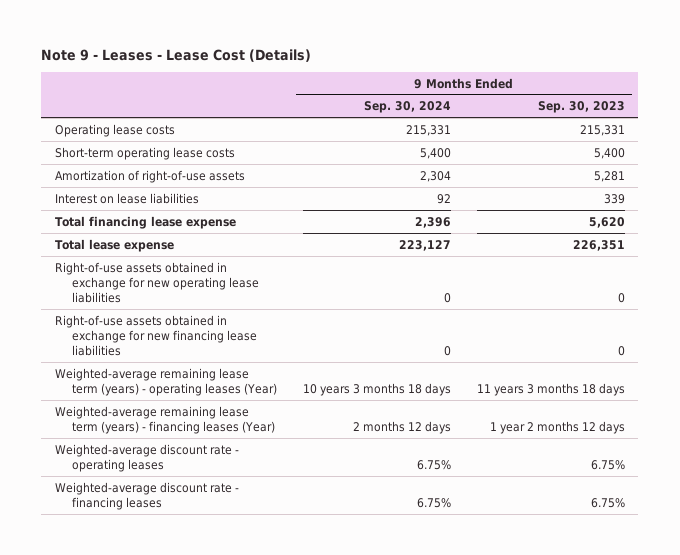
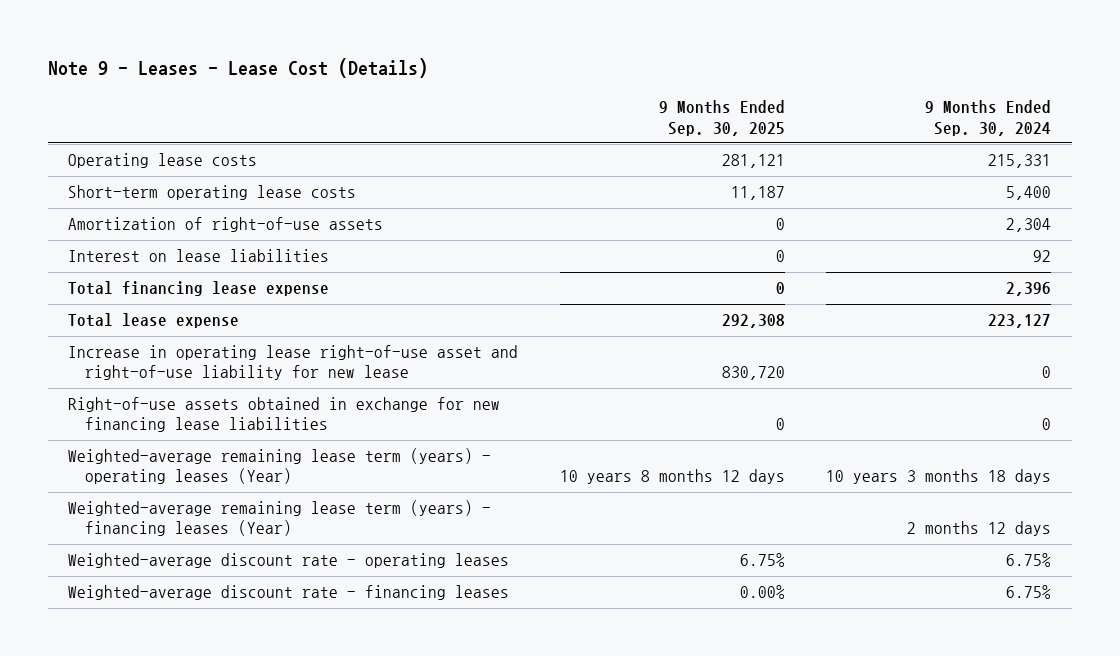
[538,101,626,114] Sep. 30, 2023 -> none
none -> [658,100,785,136] 9 Months Ended Sep. 30, 2025
[54,261,259,304] Right-of-use assets obtained in exchange for new operating lease liabilities -> [68,345,519,381] Increase in operating lease right-of-use asset and right-of-use liability for new lease

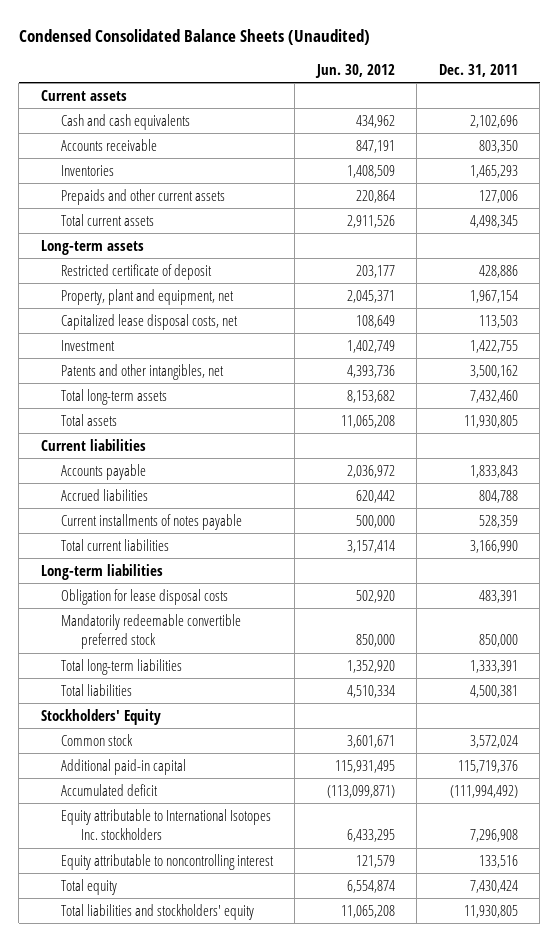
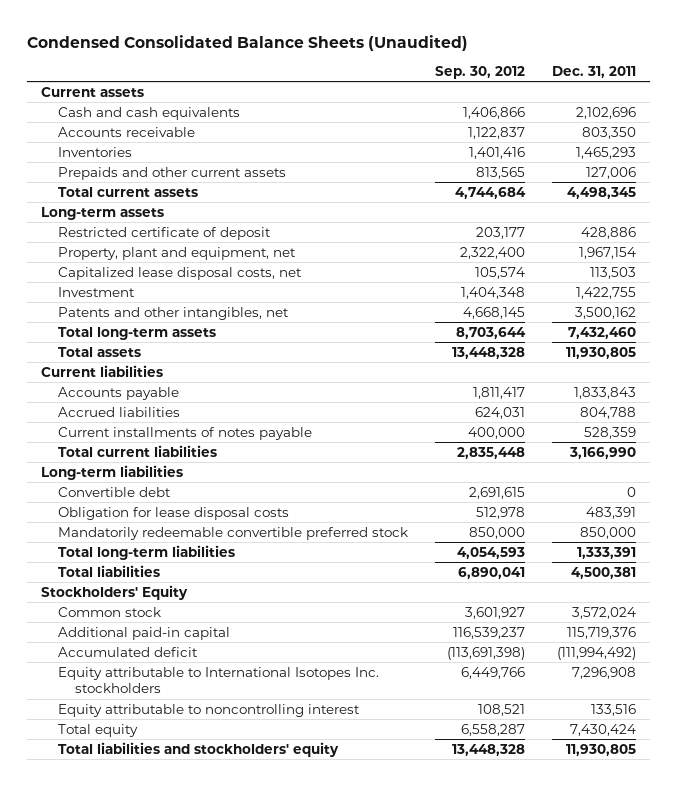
[314,63,395,78] Jun. 30, 2012 -> none
none -> [435,65,526,79] Sep. 30, 2012
none -> [57,486,171,497] Convertible debt

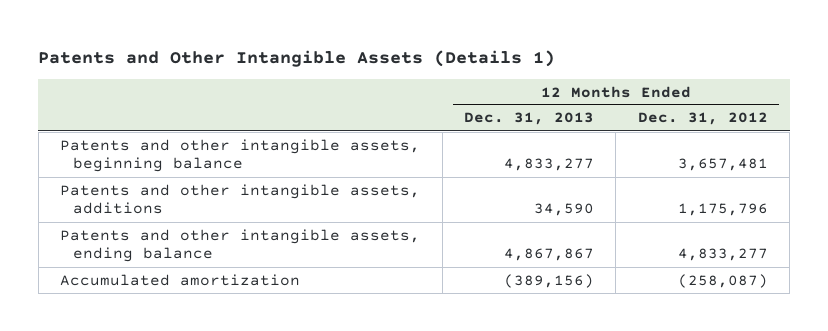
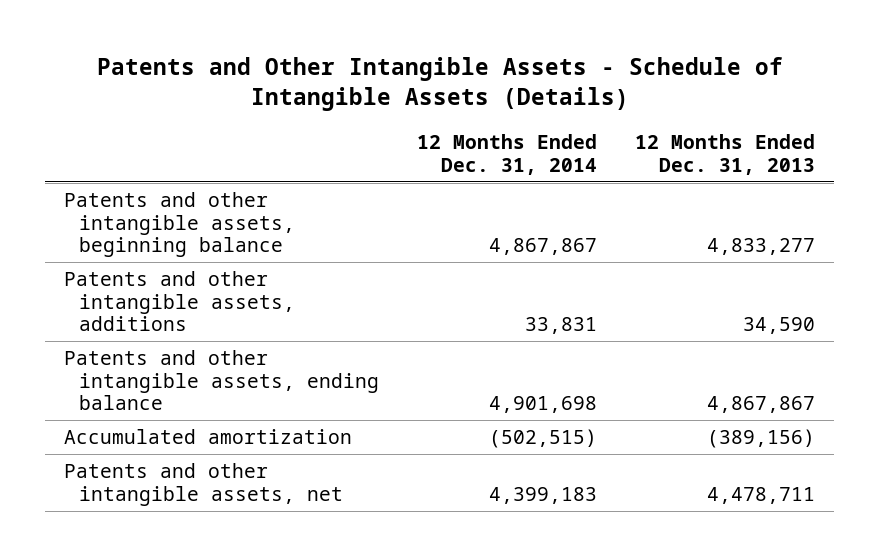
[38,50,556,68] Patents and Other Intangible Assets (Details 1) -> [96,57,783,112] Patents and Other Intangible Assets - Schedule of Intangible Assets (Details)
[637,112,768,126] Dec. 31, 2012 -> none
none -> [416,133,597,175] 12 Months Ended Dec. 31, 2014
none -> [64,462,343,506] Patents and other intangible assets, net

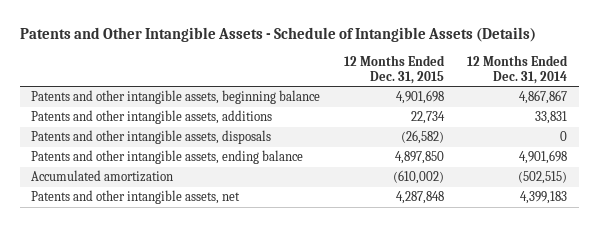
[634,133,815,175] 12 Months Ended Dec. 31, 2013 -> none
none -> [343,54,445,84] 12 Months Ended Dec. 31, 2015
none -> [31,130,272,145] Patents and other intangible assets, disposals

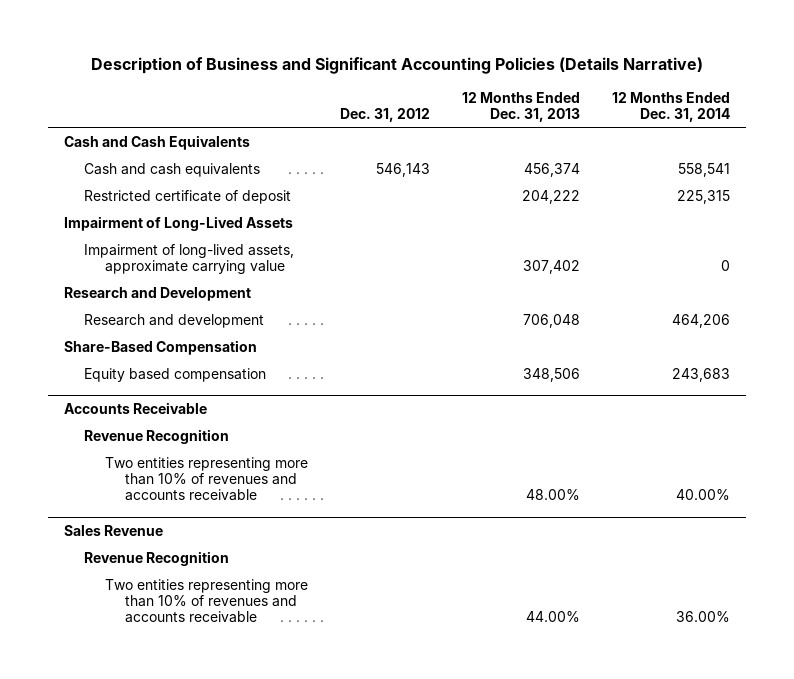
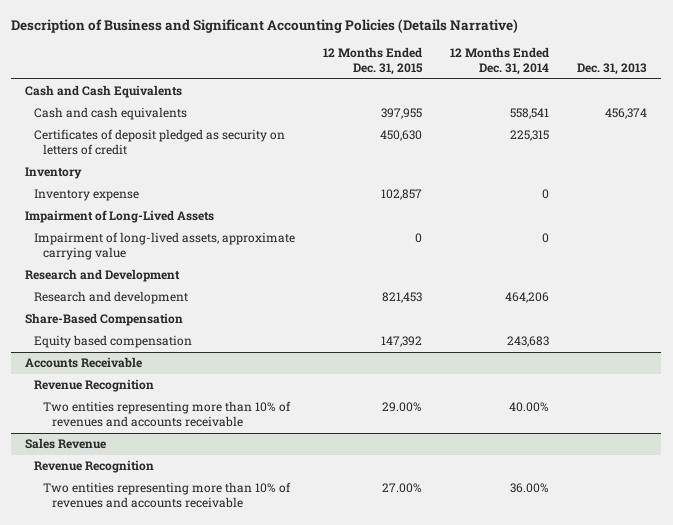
[339,107,430,122] Dec. 31, 2012 -> none
[461,91,580,122] 12 Months Ended Dec. 31, 2013 -> none
none -> [323,47,424,75] 12 Months Ended Dec. 31, 2015
none -> [577,62,648,75] Dec. 31, 2013
[84,189,292,204] Restricted certificate of deposit -> [34,129,286,155] Certificates of deposit pledged as security on letters of credit
none -> [25,167,83,180] Inventory
none -> [34,189,140,202] Inventory expense

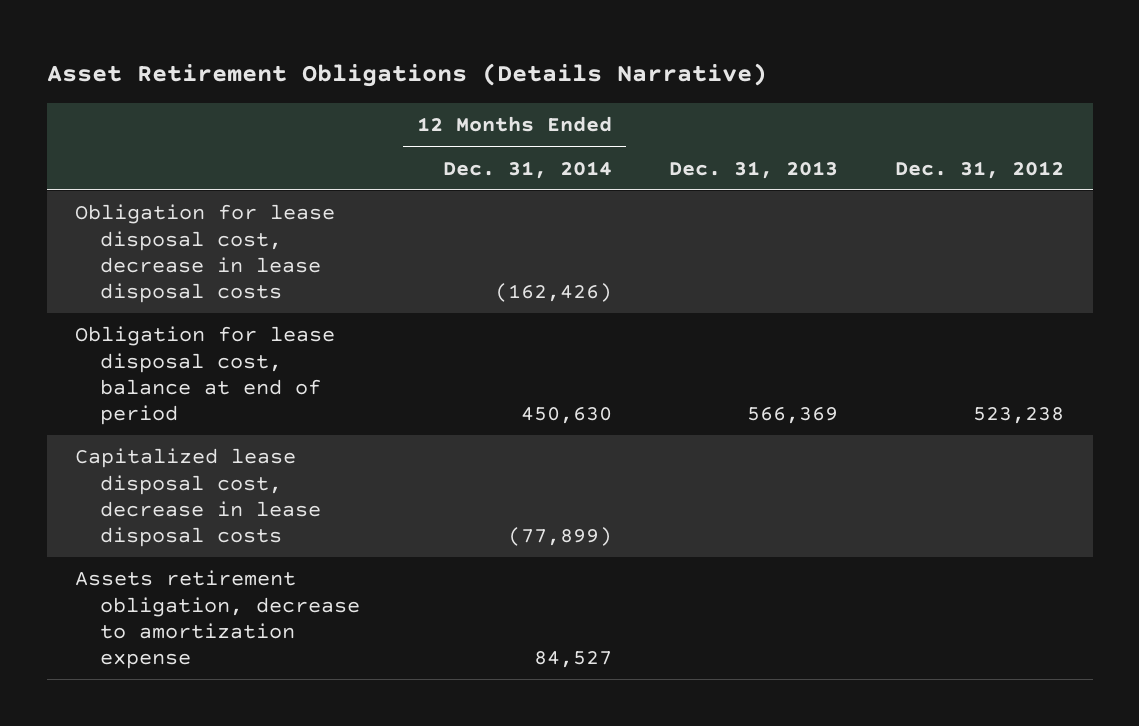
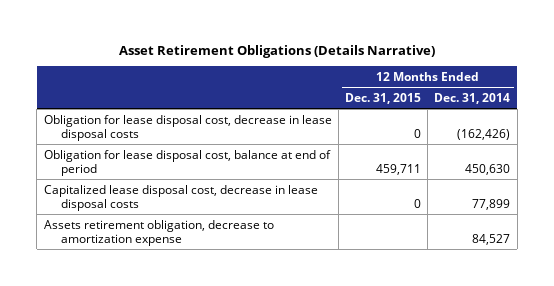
[669,160,839,179] Dec. 31, 2013 -> none
[895,160,1065,179] Dec. 31, 2012 -> none
none -> [345,92,422,104] Dec. 31, 2015
[508,527,613,547] (77,899) -> [472,198,511,210] 77,899

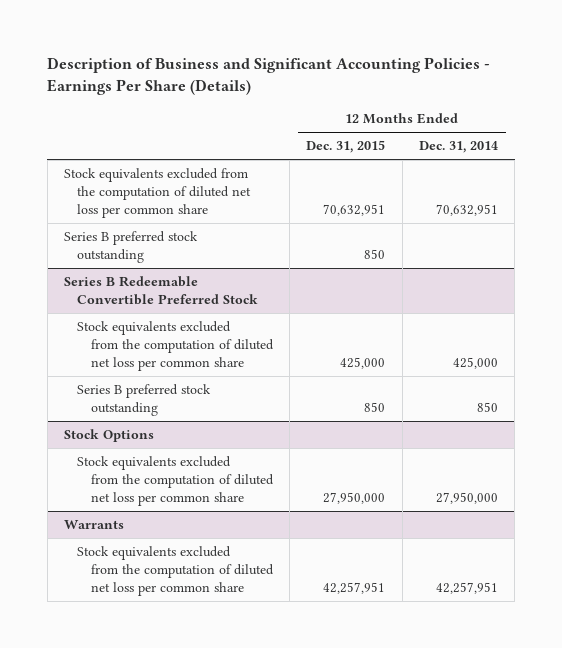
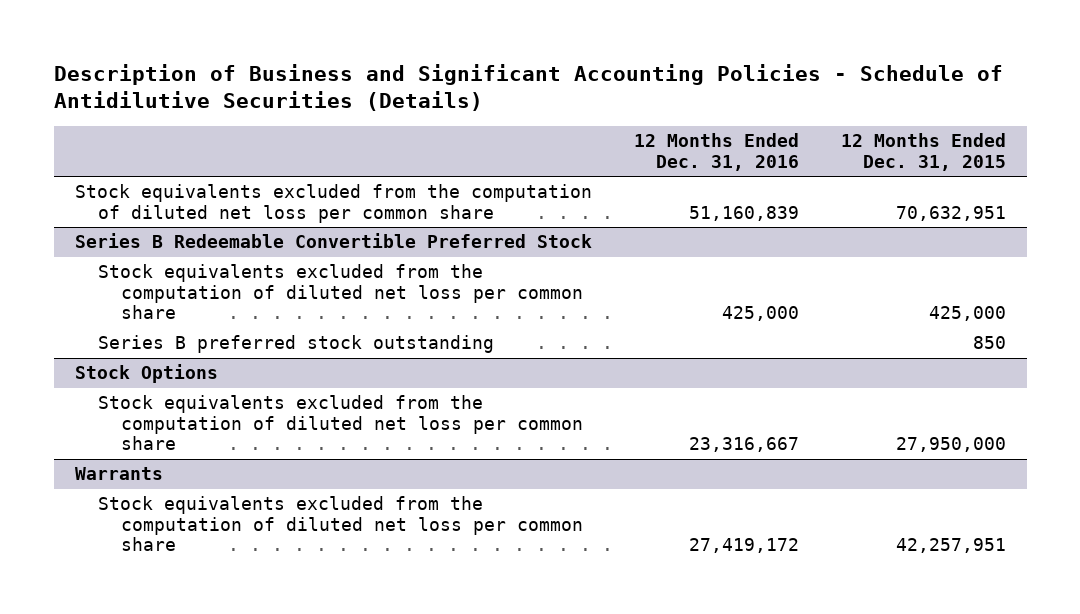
[47,57,491,95] Description of Business and Significant Accounting Policies - Earnings Per Share (Details) -> [53,63,1003,112] Description of Business and Significant Accounting Policies - Schedule of Antidilutive Securities (Details)
[418,141,498,154] Dec. 31, 2014 -> none
none -> [633,133,799,171] 12 Months Ended Dec. 31, 2016
[63,231,198,263] Series B preferred stock outstanding -> none

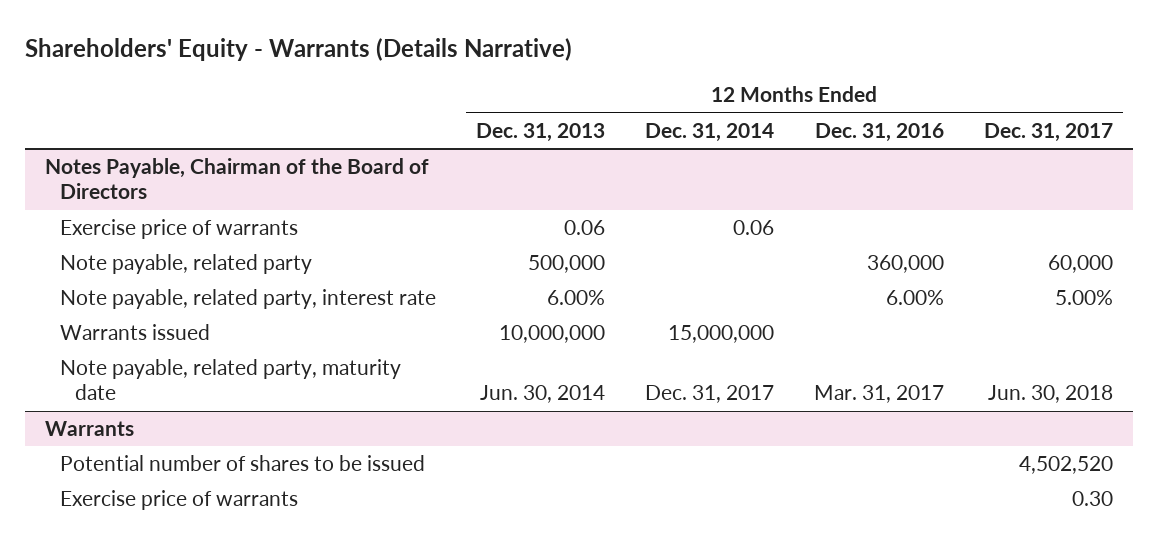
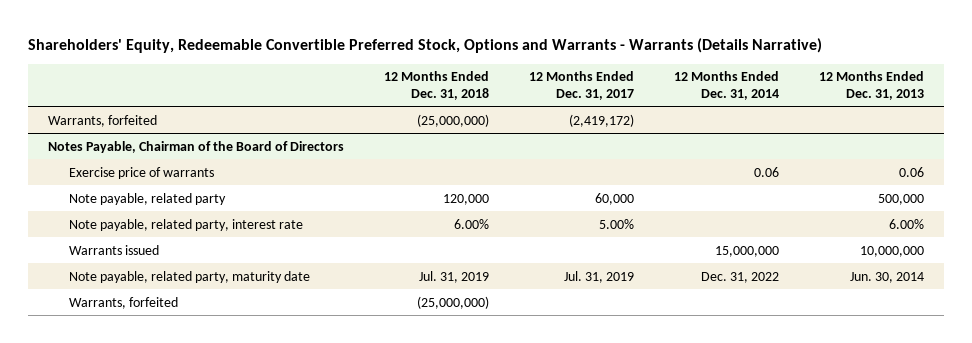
[24,37,572,61] Shareholders' Equity - Warrants (Details Narrative) -> [28,37,823,53] Shareholders' Equity, Redeemable Convertible Preferred Stock, Options and Warrants - Warrants (Details Narrative)
[814,122,944,142] Dec. 31, 2016 -> none
none -> [384,71,490,100] 12 Months Ended Dec. 31, 2018
none -> [48,114,158,127] Warrants, forfeited
[44,421,134,437] Warrants -> none
[60,455,426,472] Potential number of shares to be issued -> none
[60,490,299,511] Exercise price of warrants -> none
[644,385,774,404] Dec. 31, 2017 -> [700,271,779,283] Dec. 31, 2022
[987,385,1113,404] Jun. 30, 2018 -> [564,270,635,283] Jul. 31, 2019
none -> [68,296,178,309] Warrants, forfeited

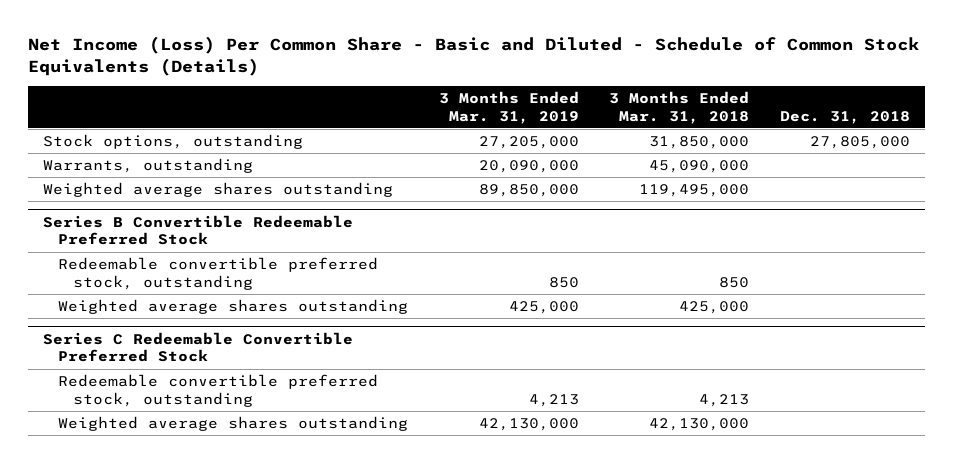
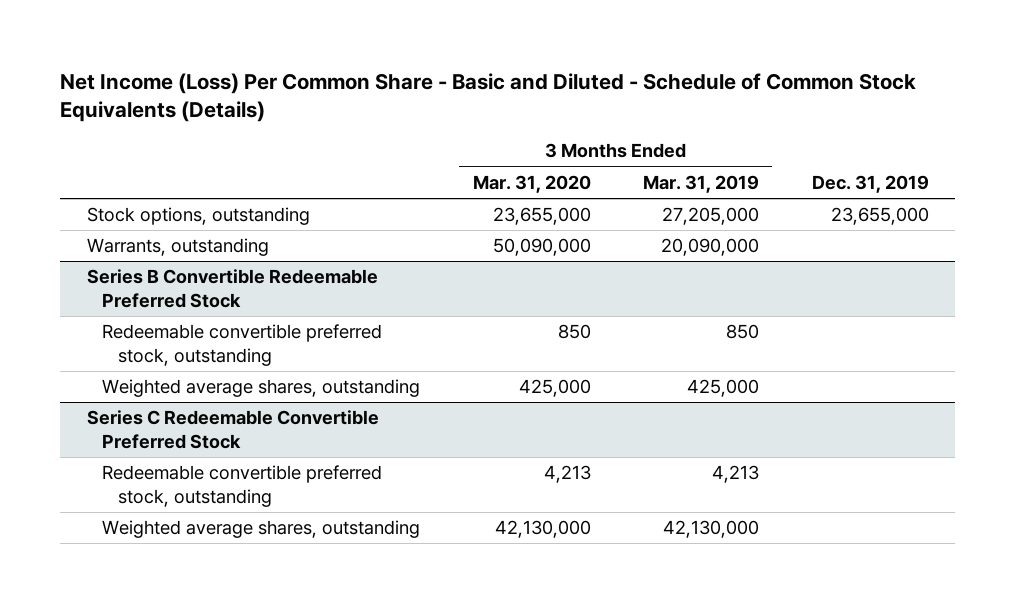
[609,91,750,124] 3 Months Ended Mar. 31, 2018 -> none
[779,110,910,124] Dec. 31, 2018 -> none
none -> [472,174,591,193] Mar. 31, 2020
none -> [811,174,929,193] Dec. 31, 2019
[43,182,394,198] Weighted average shares outstanding -> none
[58,299,409,315] Weighted average shares outstanding -> [102,379,421,398] Weighted average shares, outstanding
[58,416,409,432] Weighted average shares outstanding -> [102,520,421,539] Weighted average shares, outstanding

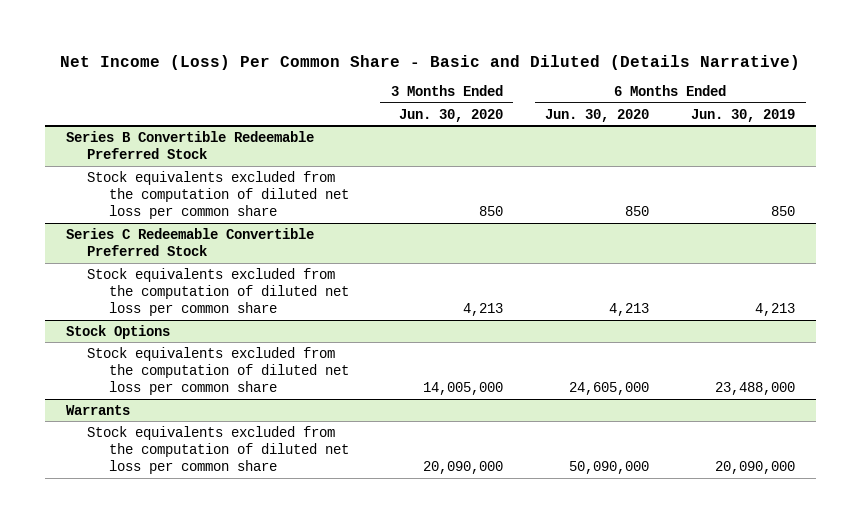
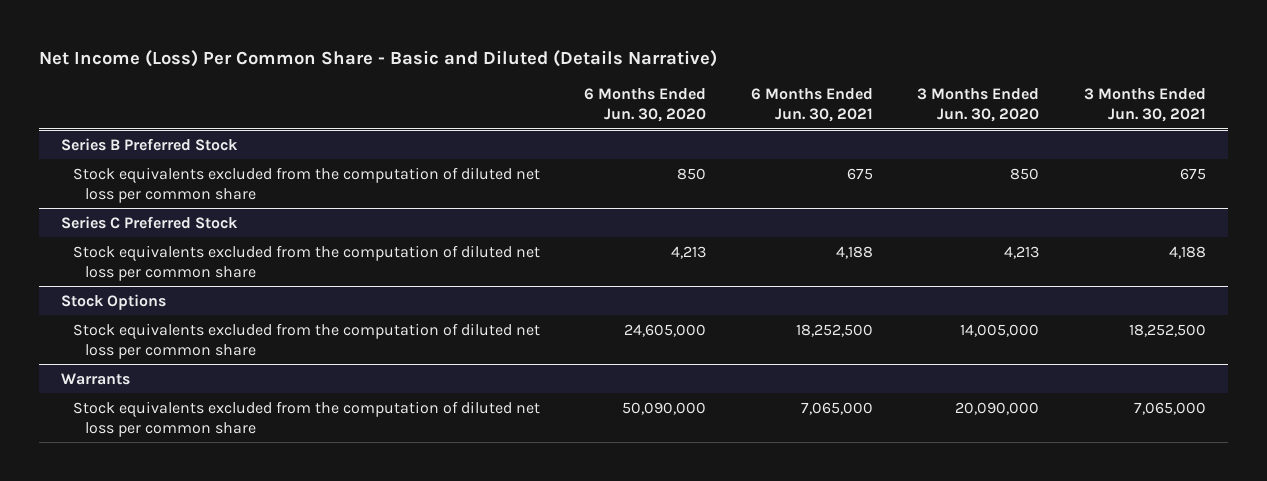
[691,108,796,122] Jun. 30, 2019 -> none
none -> [750,88,873,123] 6 Months Ended Jun. 30, 2021
none -> [1083,88,1206,123] 3 Months Ended Jun. 30, 2021
[65,130,314,160] Series B Convertible Redeemable Preferred Stock -> [61,137,239,151] Series B Preferred Stock
[65,227,314,257] Series C Redeemable Convertible Preferred Stock -> [61,215,239,229] Series C Preferred Stock

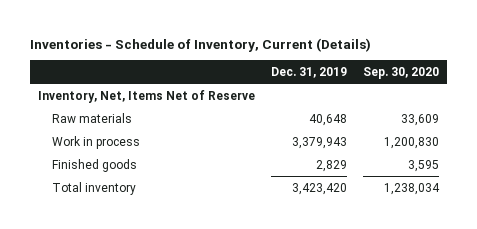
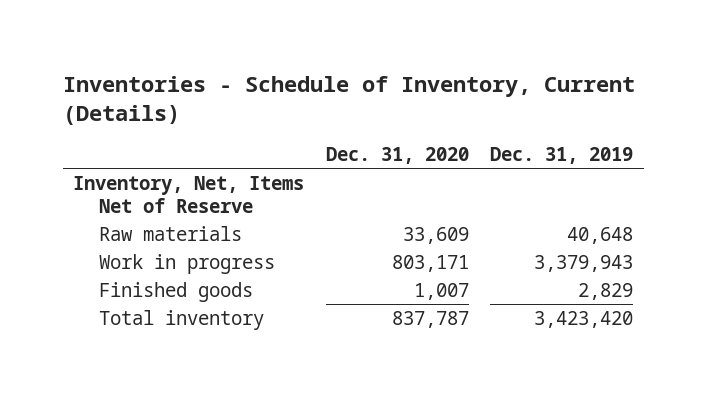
[363,67,440,80] Sep. 30, 2020 -> none
none -> [325,147,469,165] Dec. 31, 2020
[51,135,140,149] Work in process -> [99,253,276,274] Work in progress

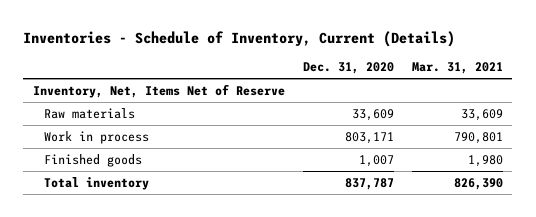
[489,147,633,165] Dec. 31, 2019 -> none
none -> [412,61,504,74] Mar. 31, 2021
[99,253,276,274] Work in progress -> [44,130,150,144] Work in process

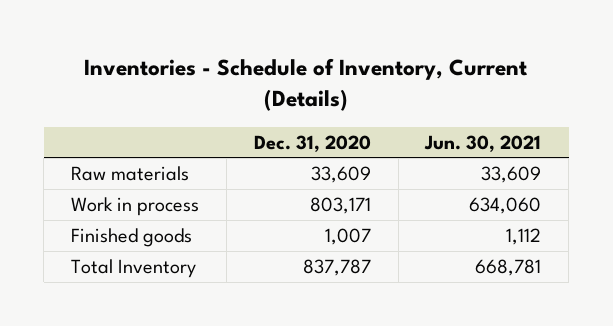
[412,61,504,74] Mar. 31, 2021 -> none
none -> [424,134,542,152] Jun. 30, 2021
[32,83,285,98] Inventory, Net, Items Net of Reserve -> none
[44,176,150,190] Total inventory -> [71,258,197,278] Total Inventory

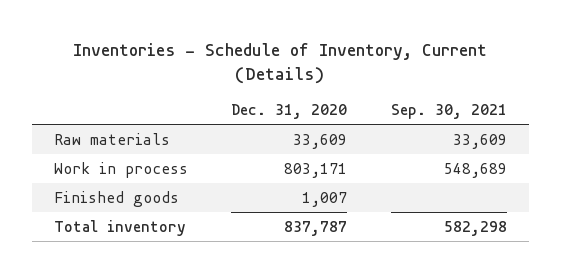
[424,134,542,152] Jun. 30, 2021 -> none
none -> [390,104,507,120] Sep. 30, 2021
[71,258,197,278] Total Inventory -> [53,219,186,236] Total inventory

